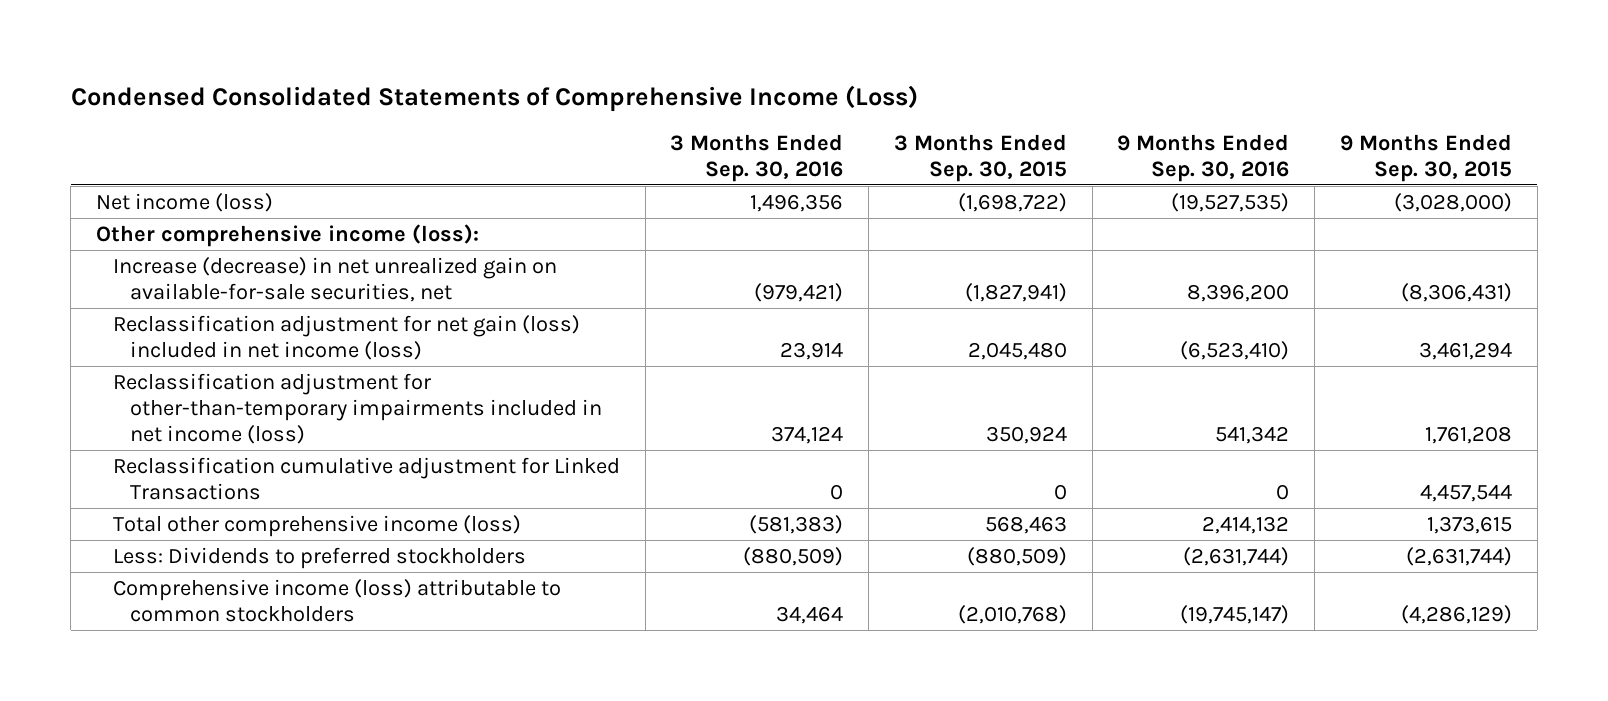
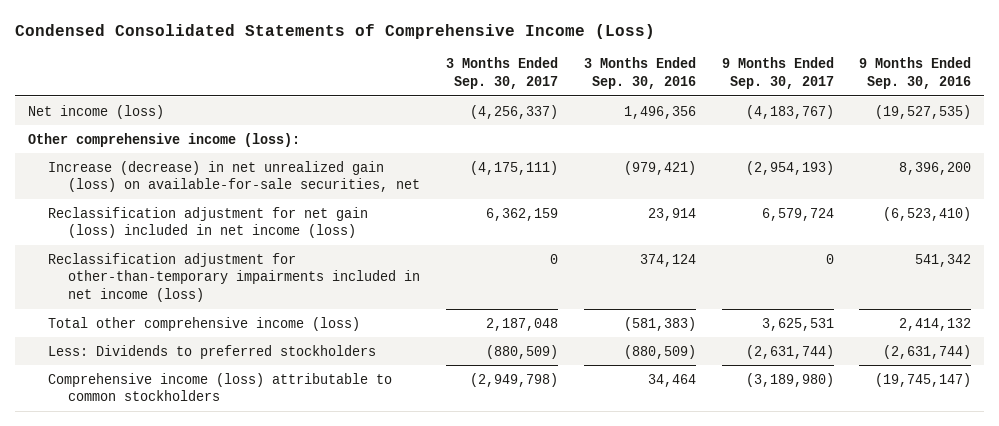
[893,134,1067,182] 3 Months Ended Sep. 30, 2015 -> none
[1339,134,1512,182] 9 Months Ended Sep. 30, 2015 -> none
none -> [446,57,559,90] 3 Months Ended Sep. 30, 2017
none -> [721,57,834,90] 9 Months Ended Sep. 30, 2017
[112,257,557,302] Increase (decrease) in net unrealized gain on available-for-sale securities, net -> [47,160,421,193] Increase (decrease) in net unrealized gain (loss) on available-for-sale securities, net
[112,457,620,500] Reclassification cumulative adjustment for Linked Transactions -> none

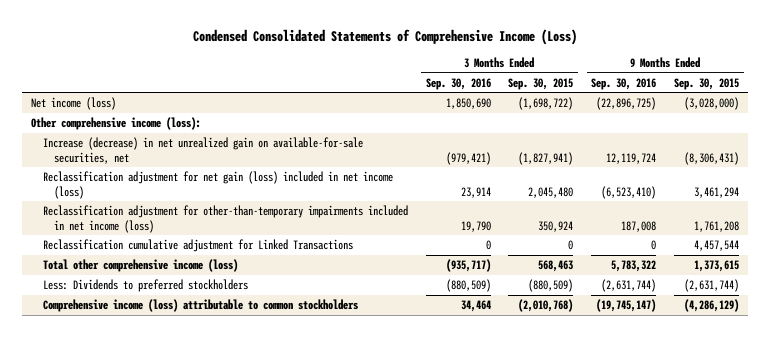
[446,57,559,90] 3 Months Ended Sep. 30, 2017 -> none
[721,57,834,90] 9 Months Ended Sep. 30, 2017 -> none
none -> [508,77,574,90] Sep. 30, 2015
none -> [674,77,740,90] Sep. 30, 2015
[623,105,696,119] 1,496,356 -> [445,98,491,110] 1,850,690
[875,104,972,119] (19,527,535) -> [596,97,657,111] (22,896,725)
[47,160,421,193] Increase (decrease) in net unrealized gain (loss) on available-for-sale securities, net -> [42,137,363,164] Increase (decrease) in net unrealized gain on available-for-sale securities, net
[899,161,972,175] 8,396,200 -> [606,152,657,164] 12,119,724
[639,253,696,267] 374,124 -> [460,220,491,232] 19,790
[915,253,972,267] 541,342 -> [621,220,657,232] 187,008
none -> [42,239,353,253] Reclassification cumulative adjustment for Linked Transactions
[623,316,696,331] (581,383) -> [445,259,491,273] (935,717)
[899,317,972,331] 2,414,132 -> [611,260,657,273] 5,783,322

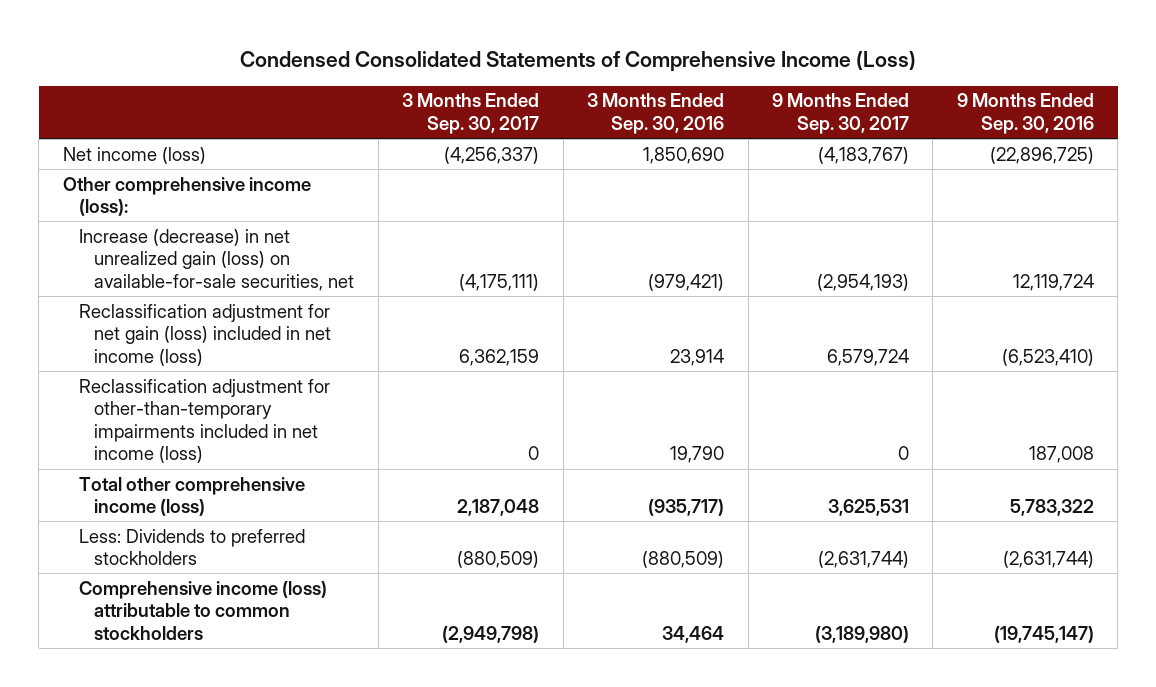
[508,77,574,90] Sep. 30, 2015 -> none
[674,77,740,90] Sep. 30, 2015 -> none
none -> [402,93,540,134] 3 Months Ended Sep. 30, 2017
none -> [771,93,909,134] 9 Months Ended Sep. 30, 2017
[42,137,363,164] Increase (decrease) in net unrealized gain on available-for-sale securities, net -> [78,228,355,291] Increase (decrease) in net unrealized gain (loss) on available-for-sale securities, net
[42,239,353,253] Reclassification cumulative adjustment for Linked Transactions -> none

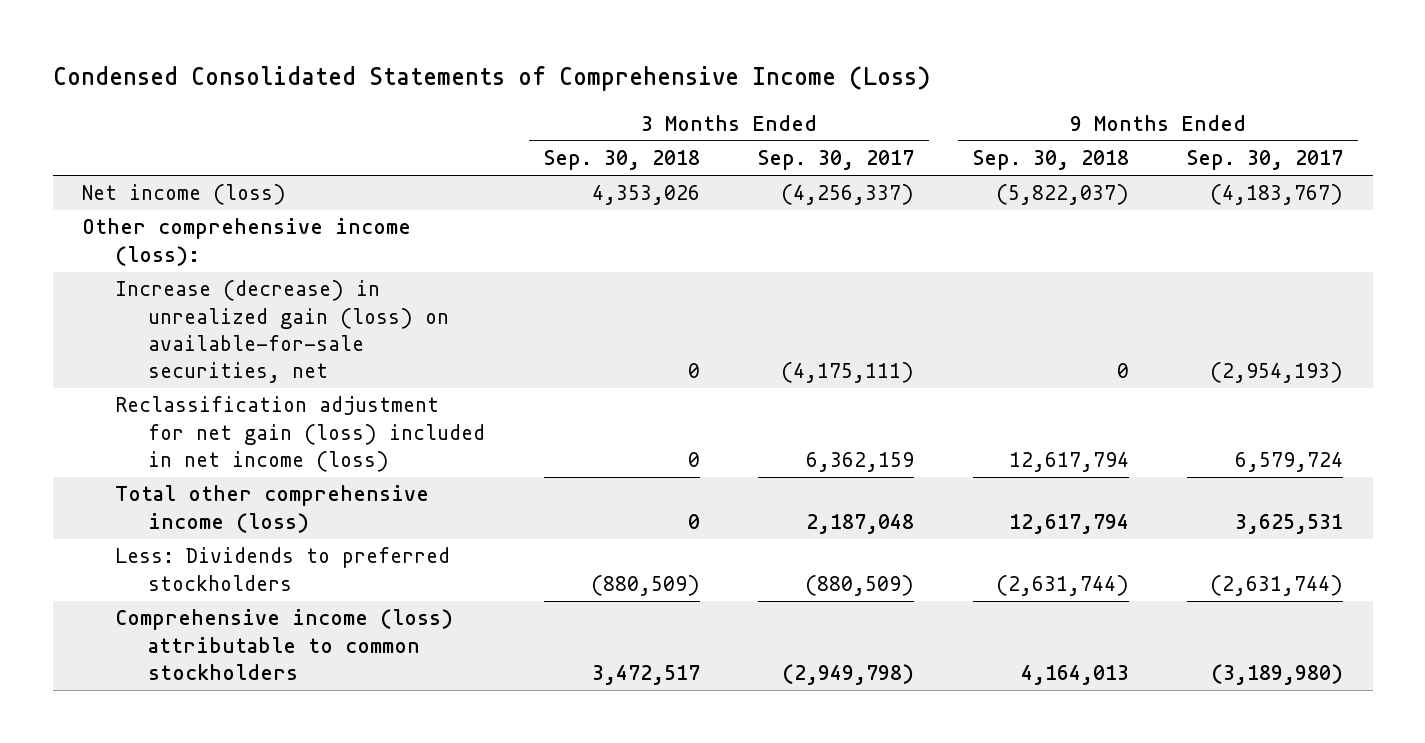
[587,93,725,134] 3 Months Ended Sep. 30, 2016 -> none
[956,93,1094,134] 9 Months Ended Sep. 30, 2016 -> none
none -> [543,150,700,171] Sep. 30, 2018
none -> [972,150,1129,171] Sep. 30, 2018
[78,228,355,291] Increase (decrease) in net unrealized gain (loss) on available-for-sale securities, net -> [115,280,450,383] Increase (decrease) in unrealized gain (loss) on available-for-sale securities, net
[78,378,330,464] Reclassification adjustment for other-than-temporary impairments included in net income (loss) -> none

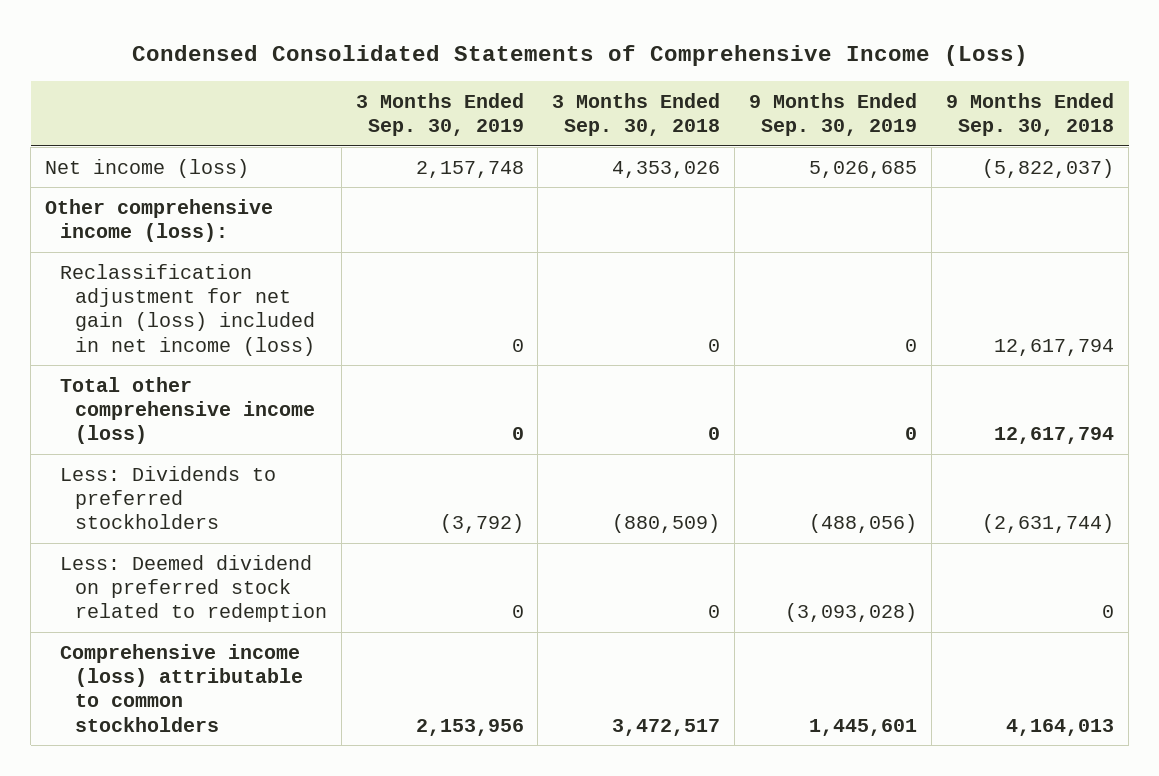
[758,150,915,171] Sep. 30, 2017 -> none
[1187,150,1344,171] Sep. 30, 2017 -> none
none -> [355,92,524,137] 3 Months Ended Sep. 30, 2019
none -> [749,92,918,137] 9 Months Ended Sep. 30, 2019
[115,280,450,383] Increase (decrease) in unrealized gain (loss) on available-for-sale securities, net -> none
none -> [59,554,327,623] Less: Deemed dividend on preferred stock related to redemption

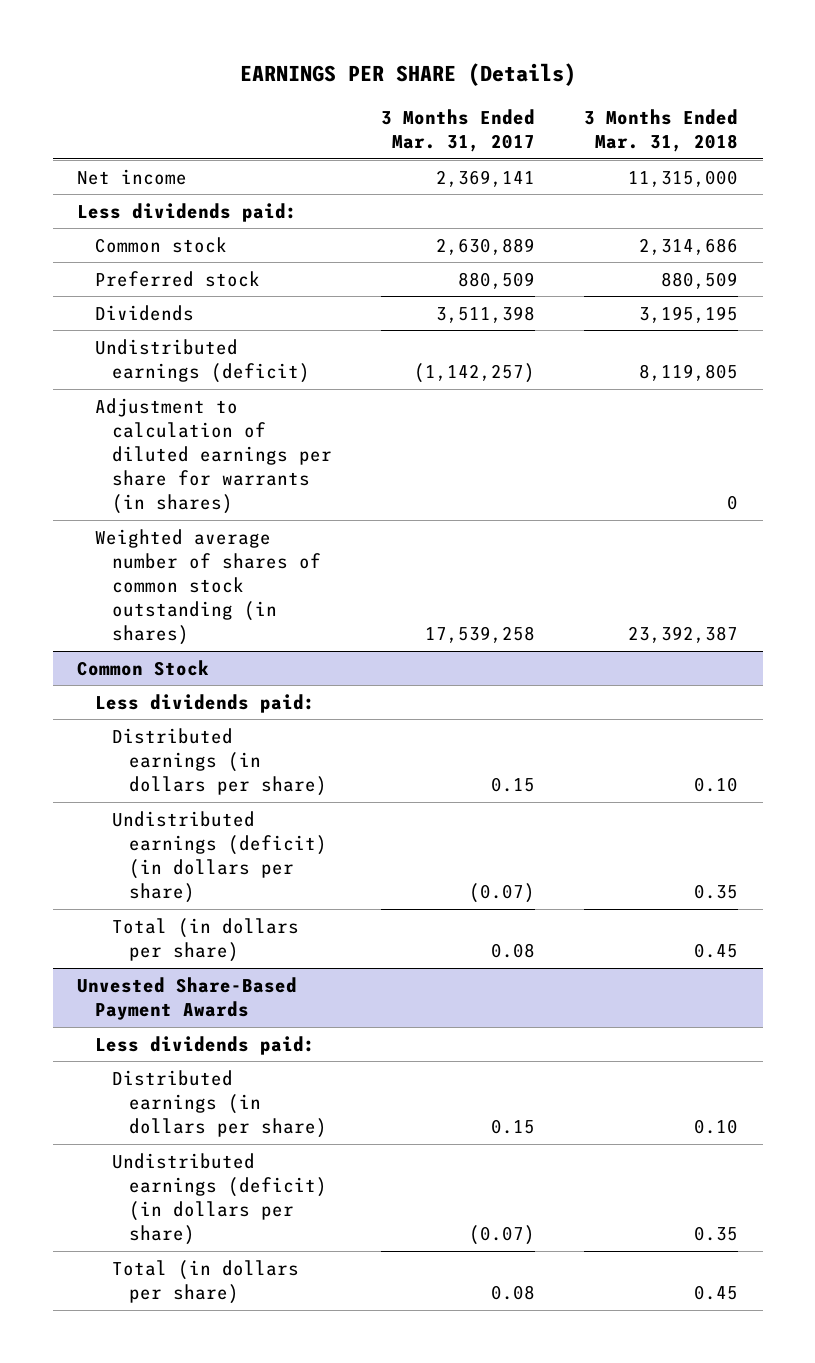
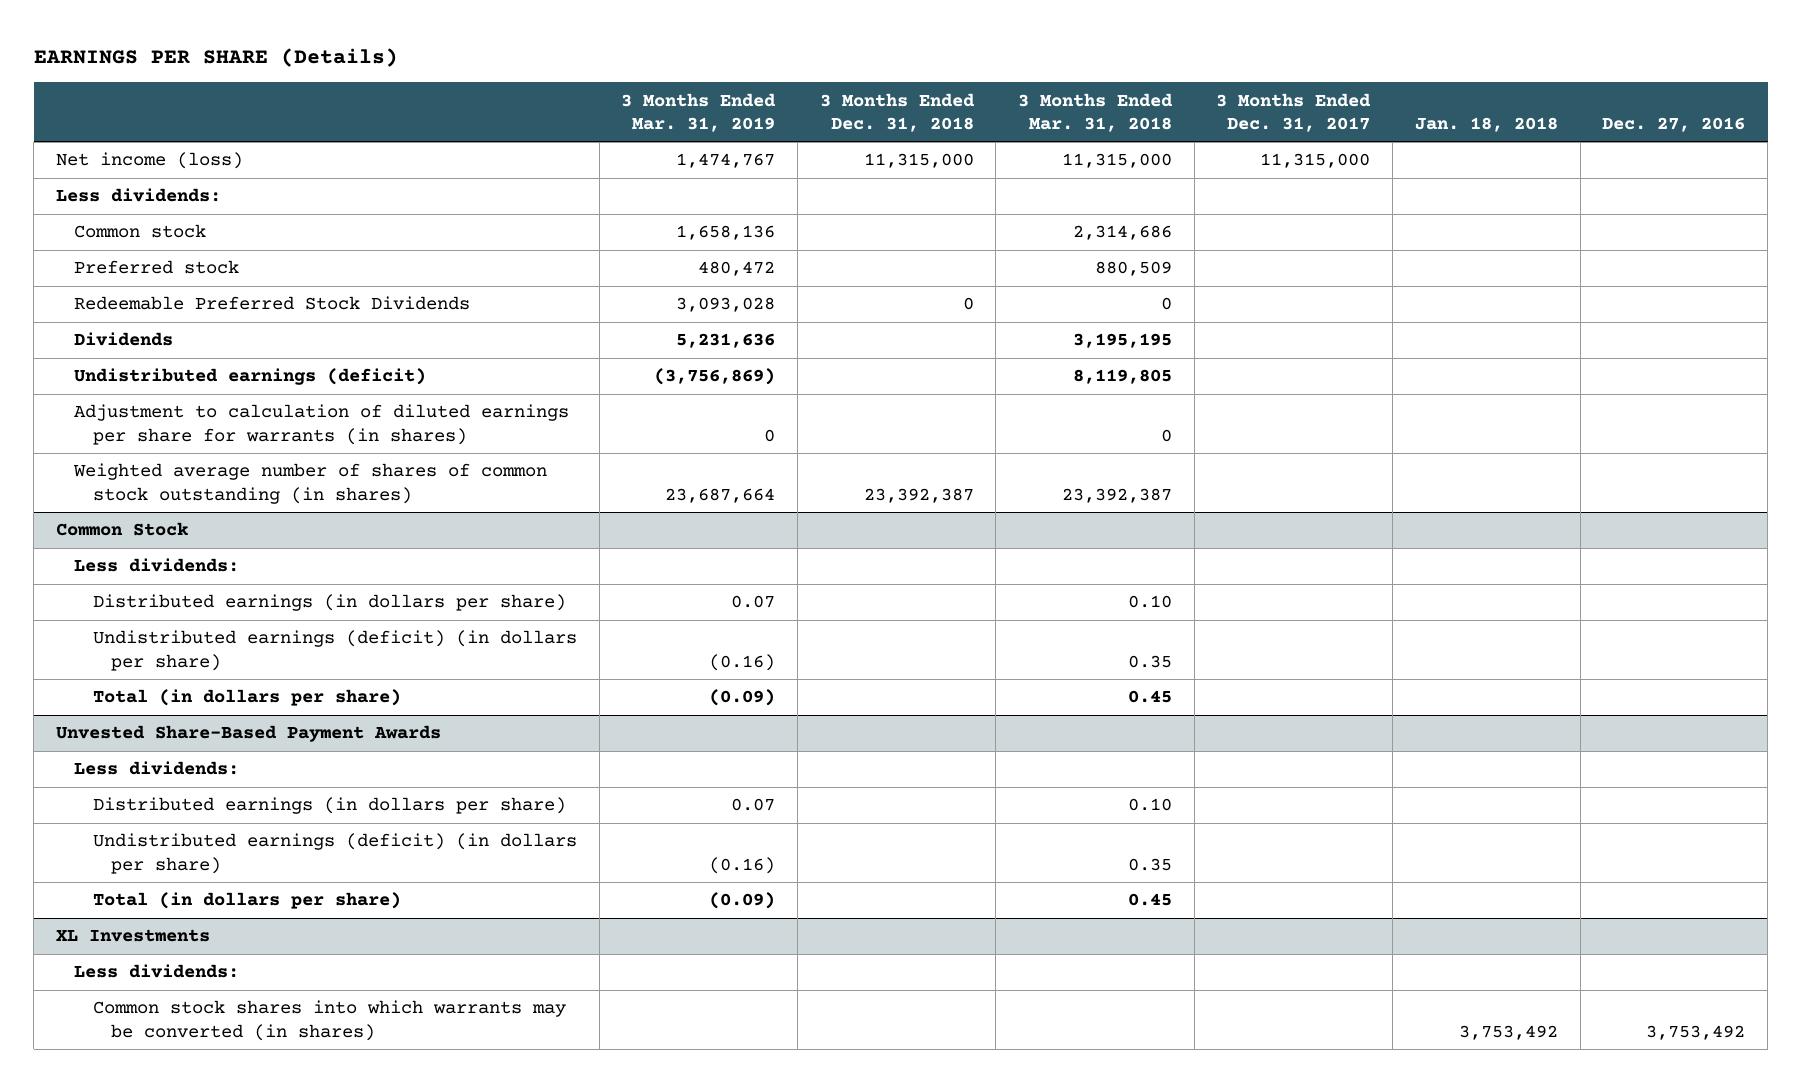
[381,108,536,152] 3 Months Ended Mar. 31, 2017 -> none
none -> [621,92,777,132] 3 Months Ended Mar. 31, 2019
none -> [819,92,975,132] 3 Months Ended Dec. 31, 2018
none -> [1216,92,1372,132] 3 Months Ended Dec. 31, 2017
none -> [1414,116,1558,132] Jan. 18, 2018
none -> [1602,116,1746,132] Dec. 27, 2016
[77,168,188,185] Net income -> [56,152,244,170] Net income (loss)
[77,202,298,222] Less dividends paid: -> [56,188,222,203] Less dividends:
none -> [74,296,471,311] Redeemable Preferred Stock Dividends
[94,693,315,713] Less dividends paid: -> [74,558,240,573] Less dividends:
[94,1035,315,1055] Less dividends paid: -> [74,761,240,776] Less dividends:
none -> [56,929,211,943] XL Investments
none -> [74,964,240,979] Less dividends:
none -> [92,1000,566,1041] Common stock shares into which warrants may be converted (in shares)

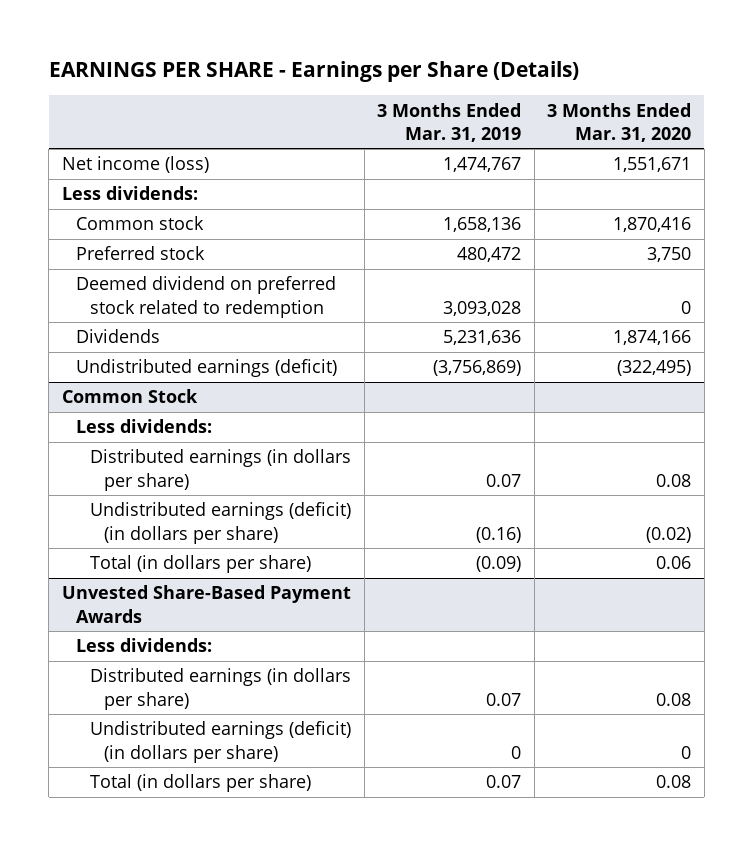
[33,48,398,68] EARNINGS PER SHARE (Details) -> [48,61,579,83] EARNINGS PER SHARE - Earnings per Share (Details)
[819,92,975,132] 3 Months Ended Dec. 31, 2018 -> none
[1018,92,1174,132] 3 Months Ended Mar. 31, 2018 -> none
[1216,92,1372,132] 3 Months Ended Dec. 31, 2017 -> none
[1414,116,1558,132] Jan. 18, 2018 -> none
[1602,116,1746,132] Dec. 27, 2016 -> none
none -> [547,102,692,142] 3 Months Ended Mar. 31, 2020
[74,296,471,311] Redeemable Preferred Stock Dividends -> [76,276,337,318] Deemed dividend on preferred stock related to redemption
[74,404,570,445] Adjustment to calculation of diluted earnings per share for warrants (in shares) -> none
[73,463,548,504] Weighted average number of shares of common stock outstanding (in shares) -> none
[56,929,211,943] XL Investments -> none
[74,964,240,979] Less dividends: -> none
[92,1000,566,1041] Common stock shares into which warrants may be converted (in shares) -> none
[709,856,776,874] (0.16) -> [511,745,522,759] 0
[709,892,776,910] (0.09) -> [486,775,522,789] 0.07

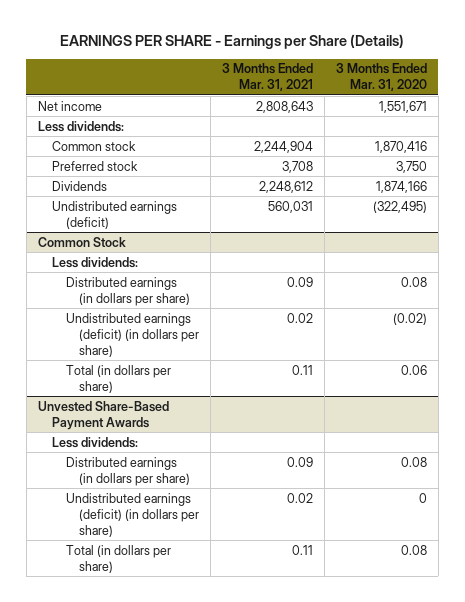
[377,102,522,142] 3 Months Ended Mar. 31, 2019 -> none
none -> [222,63,314,92] 3 Months Ended Mar. 31, 2021
[61,156,209,174] Net income (loss) -> [37,100,102,111] Net income
[76,276,337,318] Deemed dividend on preferred stock related to redemption -> none

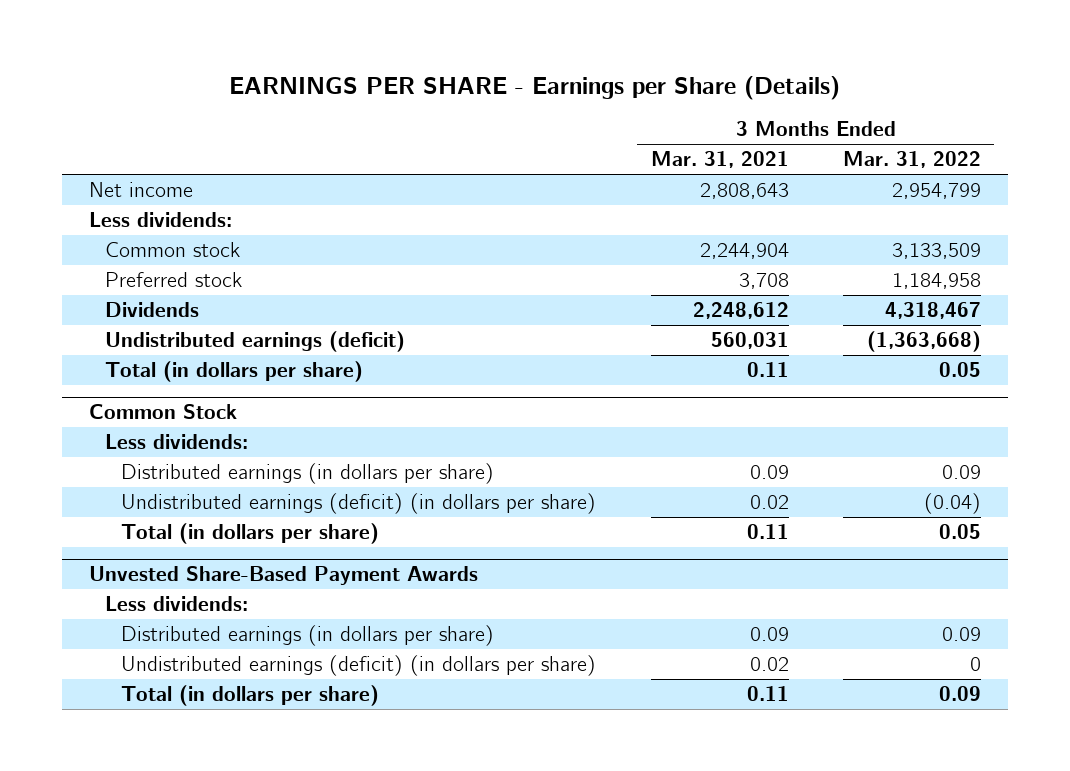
[335,63,427,92] 3 Months Ended Mar. 31, 2020 -> none
none -> [842,151,981,169] Mar. 31, 2022
none -> [105,361,364,383] Total (in dollars per share)

